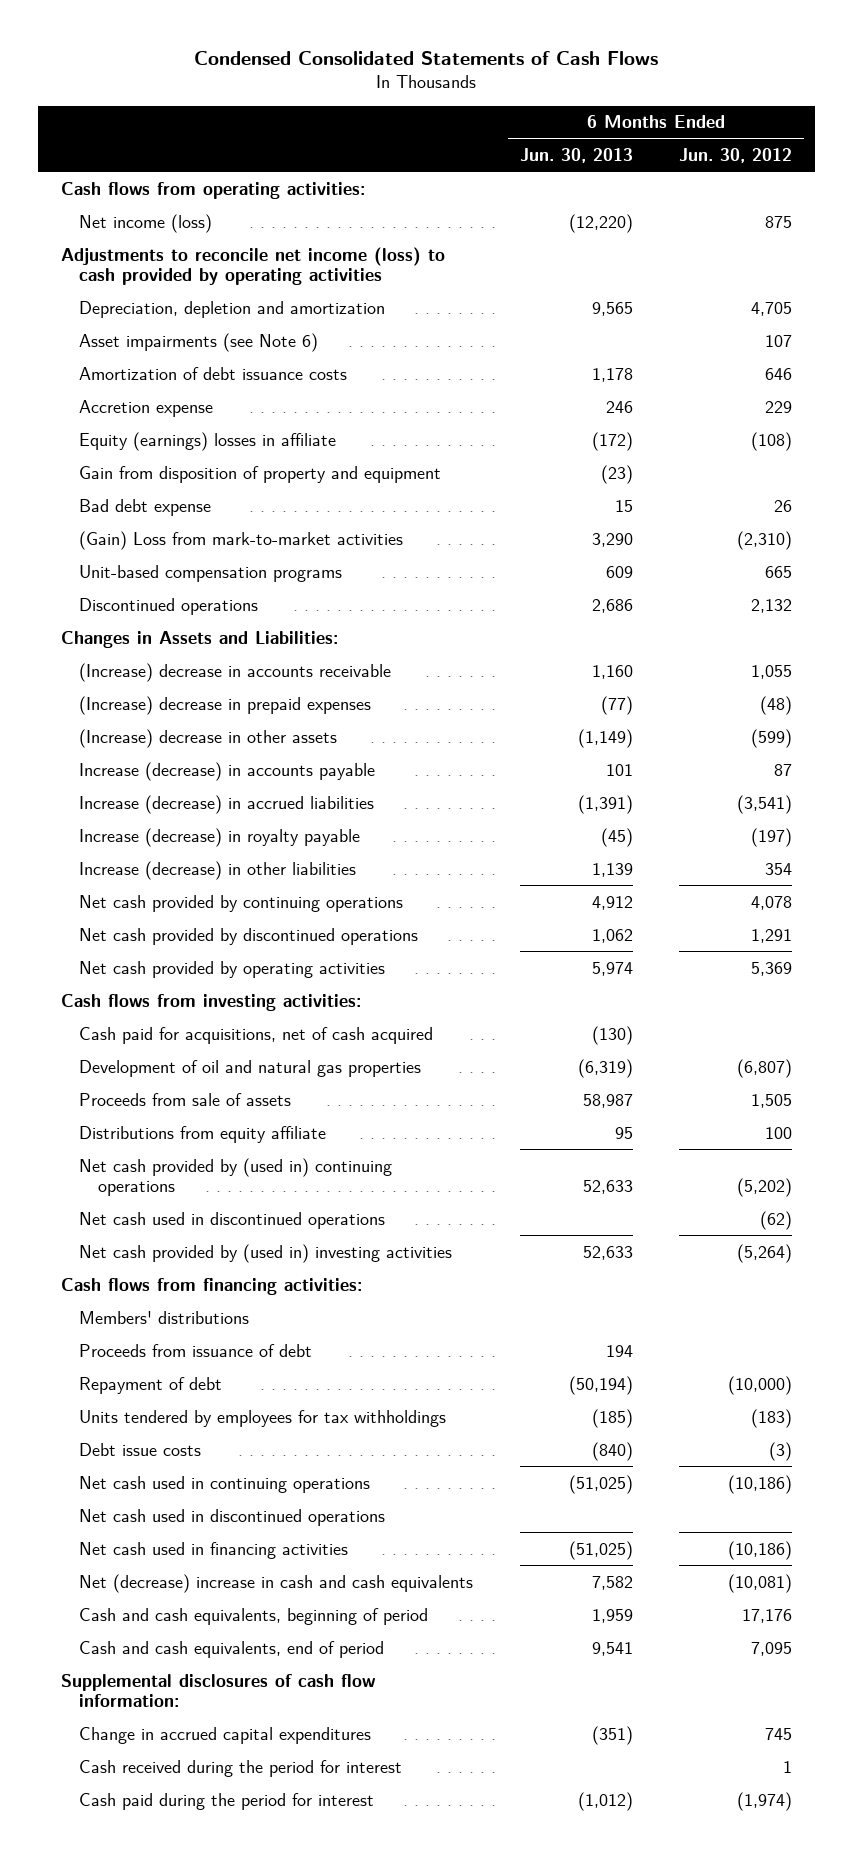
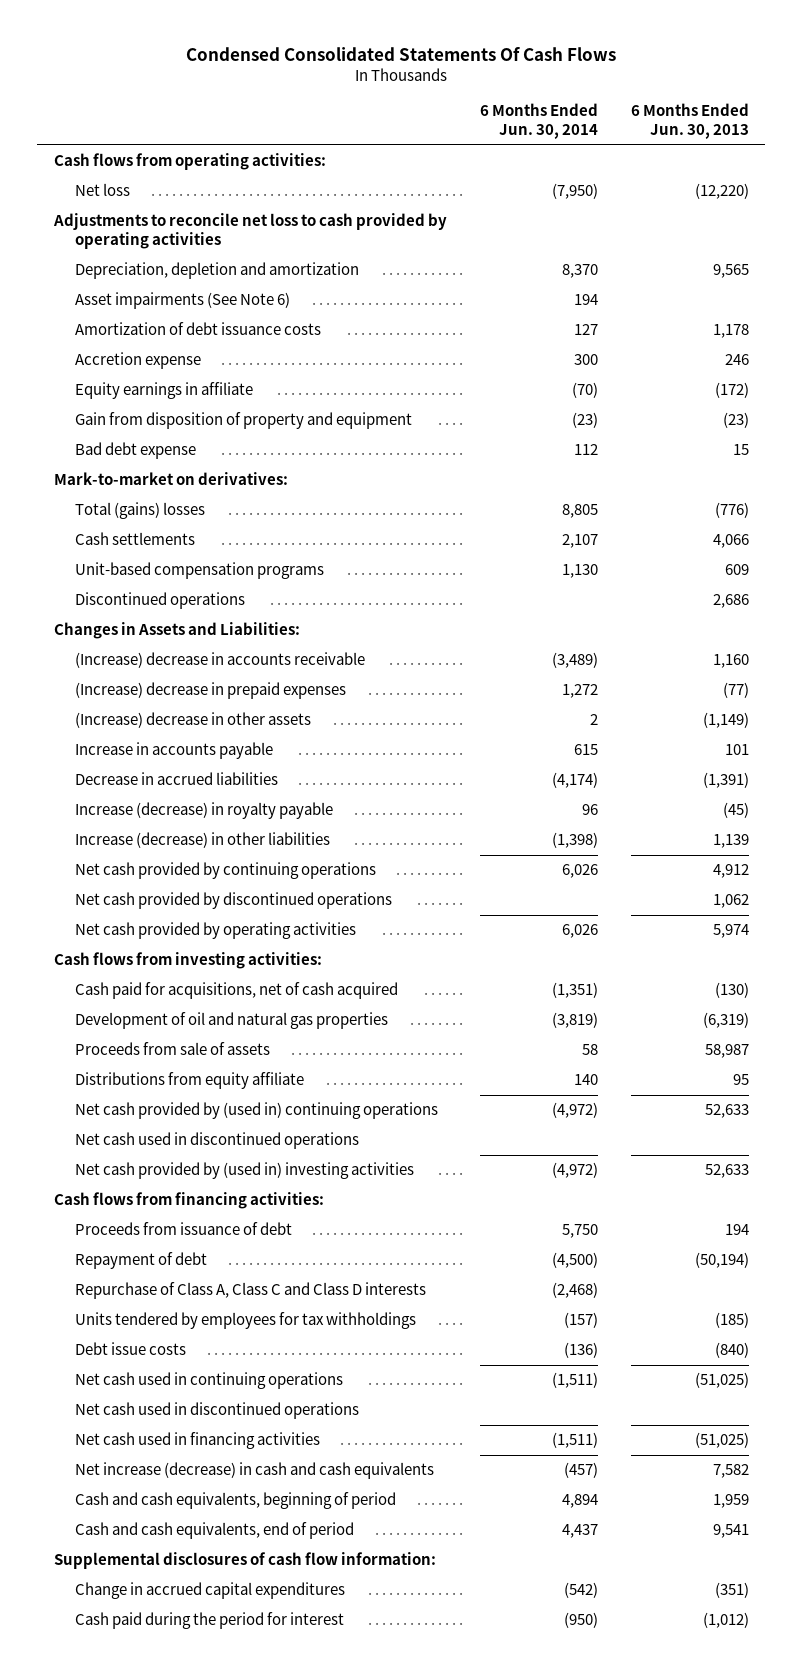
[194,50,659,65] Condensed Consolidated Statements of Cash Flows -> [186,46,617,61] Condensed Consolidated Statements Of Cash Flows
[679,148,793,164] Jun. 30, 2012 -> none
none -> [479,103,598,139] 6 Months Ended Jun. 30, 2014
[79,213,213,233] Net income (loss) -> [75,183,131,197] Net loss
[60,246,445,285] Adjustments to reconcile net income (loss) to cash provided by operating activities -> [52,213,447,250] Adjustments to reconcile net loss to cash provided by operating activities
[79,332,319,352] Asset impairments (see Note 6) -> [75,292,291,310] Asset impairments (See Note 6)
[79,431,337,451] Equity (earnings) losses in affiliate -> [75,382,254,400] Equity earnings in affiliate
none -> [53,472,288,486] Mark-to-market on derivatives:
[79,530,404,550] (Gain) Loss from mark-to-market activities -> [75,502,206,520] Total (gains) losses
[591,532,633,547] 3,290 -> [714,502,749,519] (776)
none -> [75,532,196,546] Cash settlements
[79,761,376,781] Increase (decrease) in accounts payable -> [75,742,274,760] Increase in accounts payable
[79,794,375,814] Increase (decrease) in accrued liabilities -> [75,772,279,786] Decrease in accrued liabilities
[79,1310,250,1324] Members' distributions -> none
none -> [75,1282,427,1300] Repurchase of Class A, Class C and Class D interests
[79,1573,474,1593] Net (decrease) increase in cash and cash equivalents -> [75,1462,435,1480] Net increase (decrease) in cash and cash equivalents
[79,1759,403,1777] Cash received during the period for interest -> none

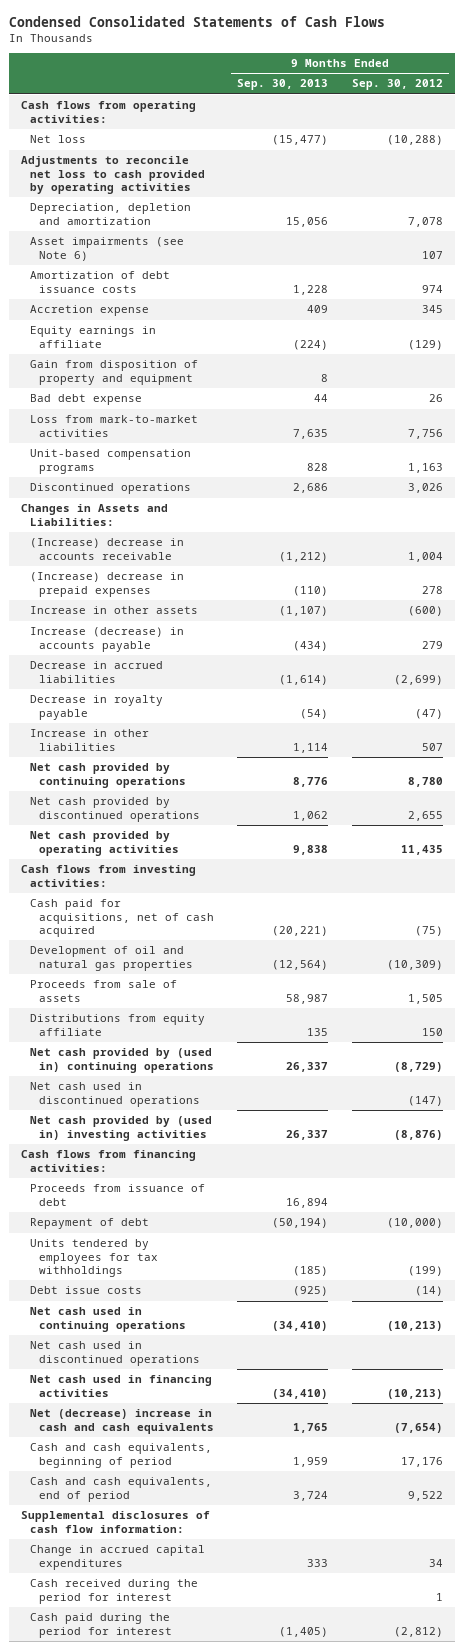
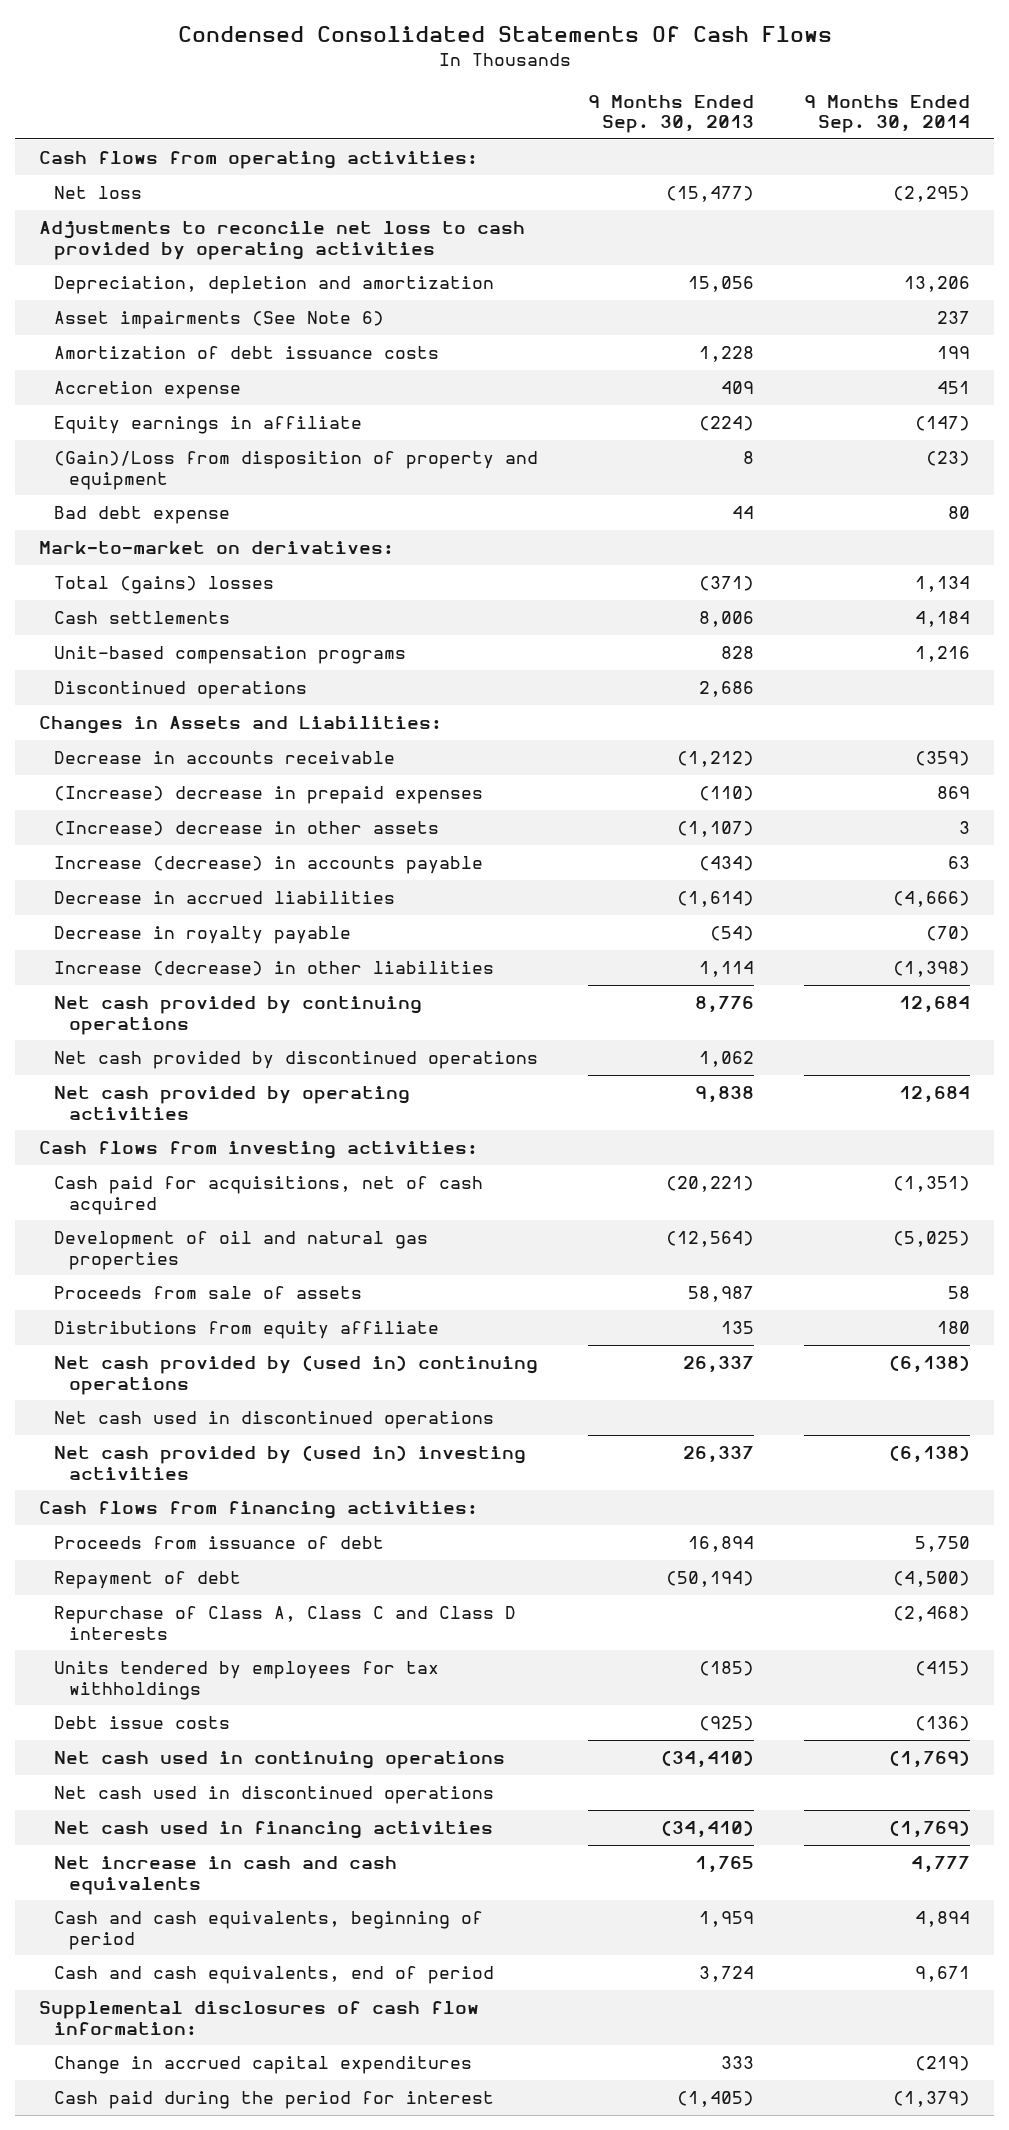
[9,15,386,27] Condensed Consolidated Statements of Cash Flows -> [177,26,832,43] Condensed Consolidated Statements Of Cash Flows
[352,79,444,91] Sep. 30, 2012 -> none
none -> [803,94,970,134] 9 Months Ended Sep. 30, 2014
[29,237,184,261] Asset impairments (see Note 6) -> [54,311,385,330] Asset impairments (See Note 6)
[29,360,198,385] Gain from disposition of property and equipment -> [54,451,539,490] (Gain)/Loss from disposition of property and equipment
[29,415,198,437] Loss from mark-to-market activities -> none
none -> [39,541,395,555] Mark-to-market on derivatives:
none -> [54,576,275,595] Total (gains) losses
none -> [54,611,231,625] Cash settlements
[29,538,184,560] (Increase) decrease in accounts receivable -> [54,751,396,765] Decrease in accounts receivable
[29,606,198,615] Increase in other assets -> [54,821,440,837] (Increase) decrease in other assets
[29,729,149,751] Increase in other liabilities -> [54,961,495,977] Increase (decrease) in other liabilities
none -> [54,1606,517,1640] Repurchase of Class A, Class C and Class D interests
[29,1409,214,1434] Net (decrease) increase in cash and cash equivalents -> [54,1856,398,1895] Net increase in cash and cash equivalents
[29,1579,198,1604] Cash received during the period for interest -> none

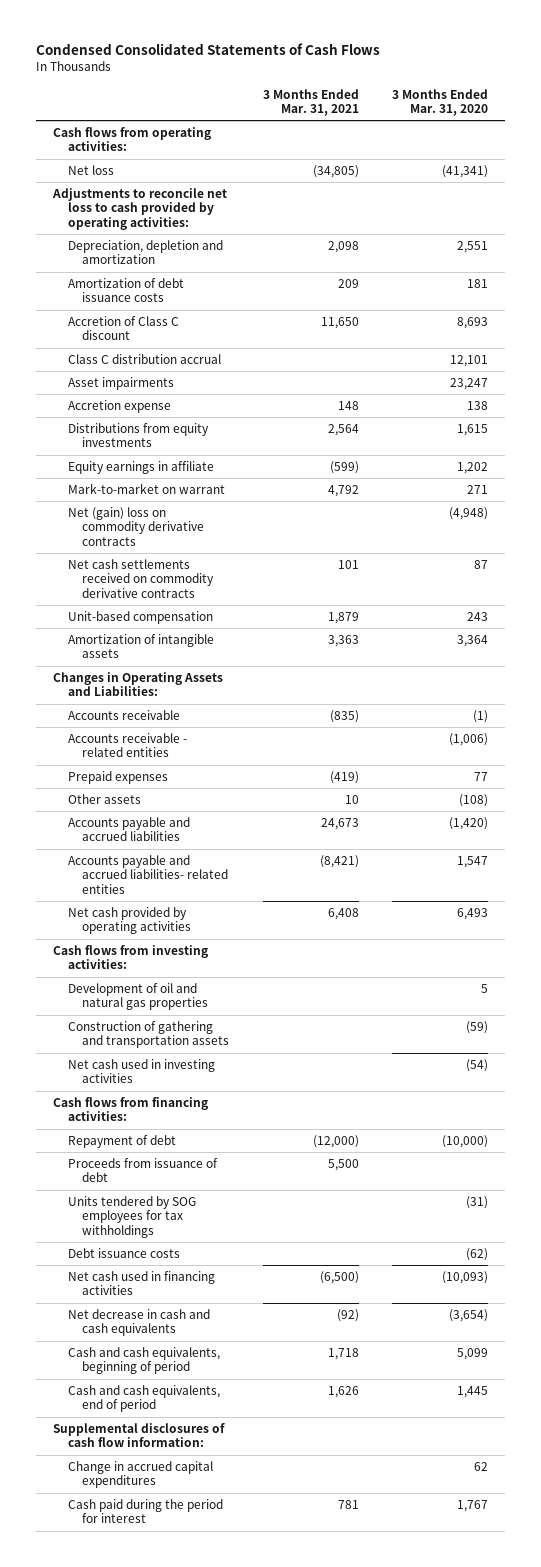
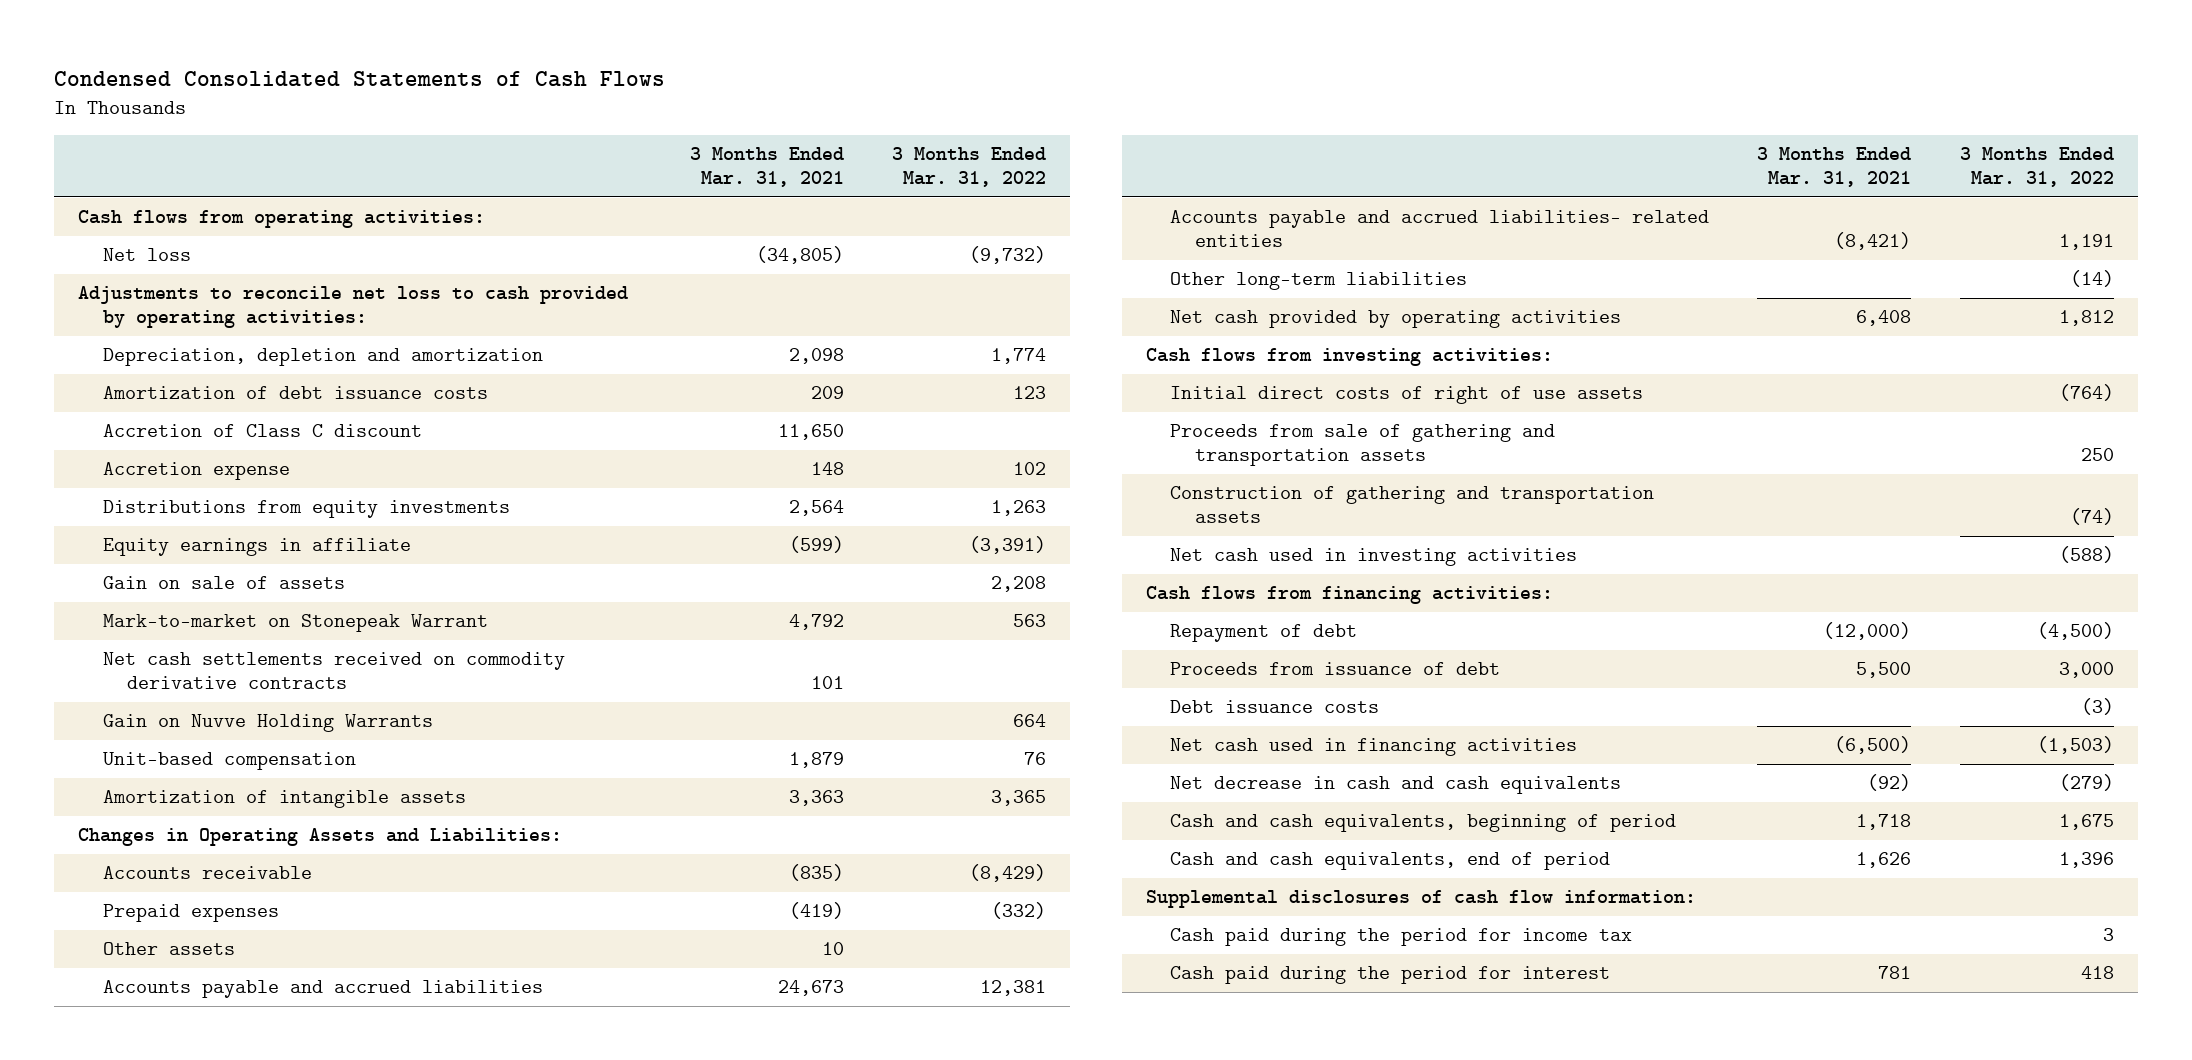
[391,88,488,116] 3 Months Ended Mar. 31, 2020 -> none
none -> [892,147,1047,188] 3 Months Ended Mar. 31, 2022
[67,354,221,365] Class C distribution accrual -> none
[67,377,174,391] Asset impairments -> none
[67,507,205,546] Net (gain) loss on commodity derivative contracts -> none
none -> [102,576,345,590] Gain on sale of assets
[67,483,225,495] Mark-to-market on warrant -> [102,614,488,633] Mark-to-market on Stonepeak Warrant
none -> [102,714,433,733] Gain on Nuvve Holding Warrants
[67,733,187,758] Accounts receivable - related entities -> none
none -> [1170,272,1468,291] Other long-term liabilities
[67,983,209,1011] Development of oil and natural gas properties -> none
none -> [1170,386,1644,405] Initial direct costs of right of use assets
none -> [1170,424,1556,467] Proceeds from sale of gathering and transportation assets
[67,1196,196,1238] Units tendered by SOG employees for tax withholdings -> none
[67,1461,213,1489] Change in accrued capital expenditures -> none
none -> [1170,928,1633,947] Cash paid during the period for income tax

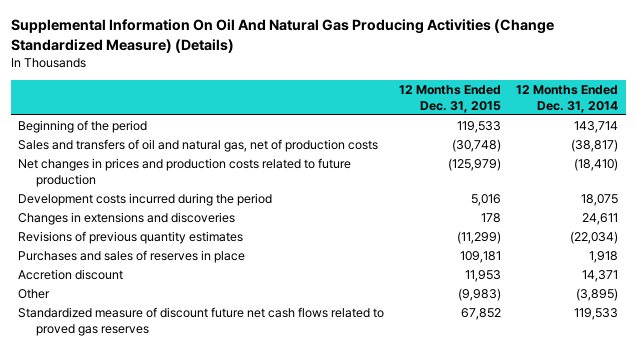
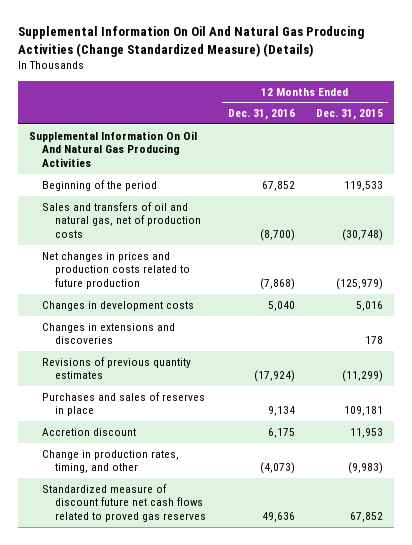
[516,85,619,113] 12 Months Ended Dec. 31, 2014 -> none
none -> [227,109,295,121] Dec. 31, 2016
none -> [29,130,198,167] Supplemental Information On Oil And Natural Gas Producing Activities
[18,193,273,207] Development costs incurred during the period -> [42,300,195,311] Changes in development costs
[18,289,51,300] Other -> [42,449,180,474] Change in production rates, timing, and other

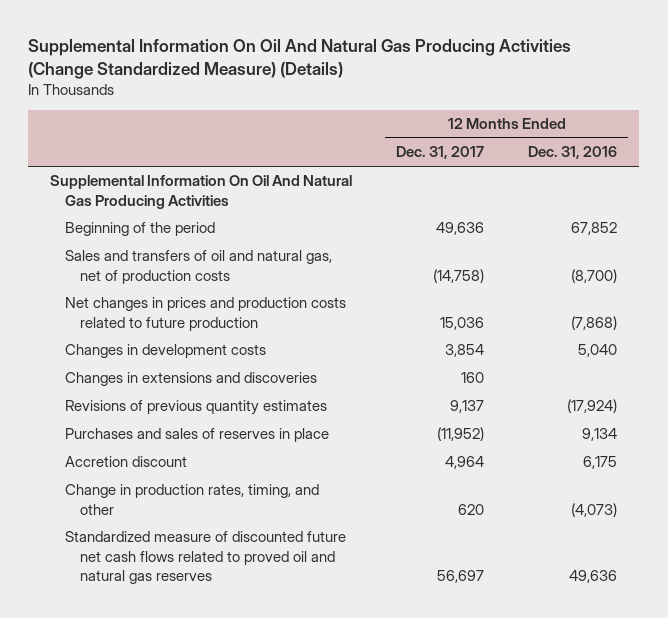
[315,109,383,121] Dec. 31, 2015 -> none
none -> [396,146,485,160] Dec. 31, 2017
[42,483,207,522] Standardized measure of discount future net cash flows related to proved gas reserves -> [65,531,347,585] Standardized measure of discounted future net cash flows related to proved oil and natural gas reserves

